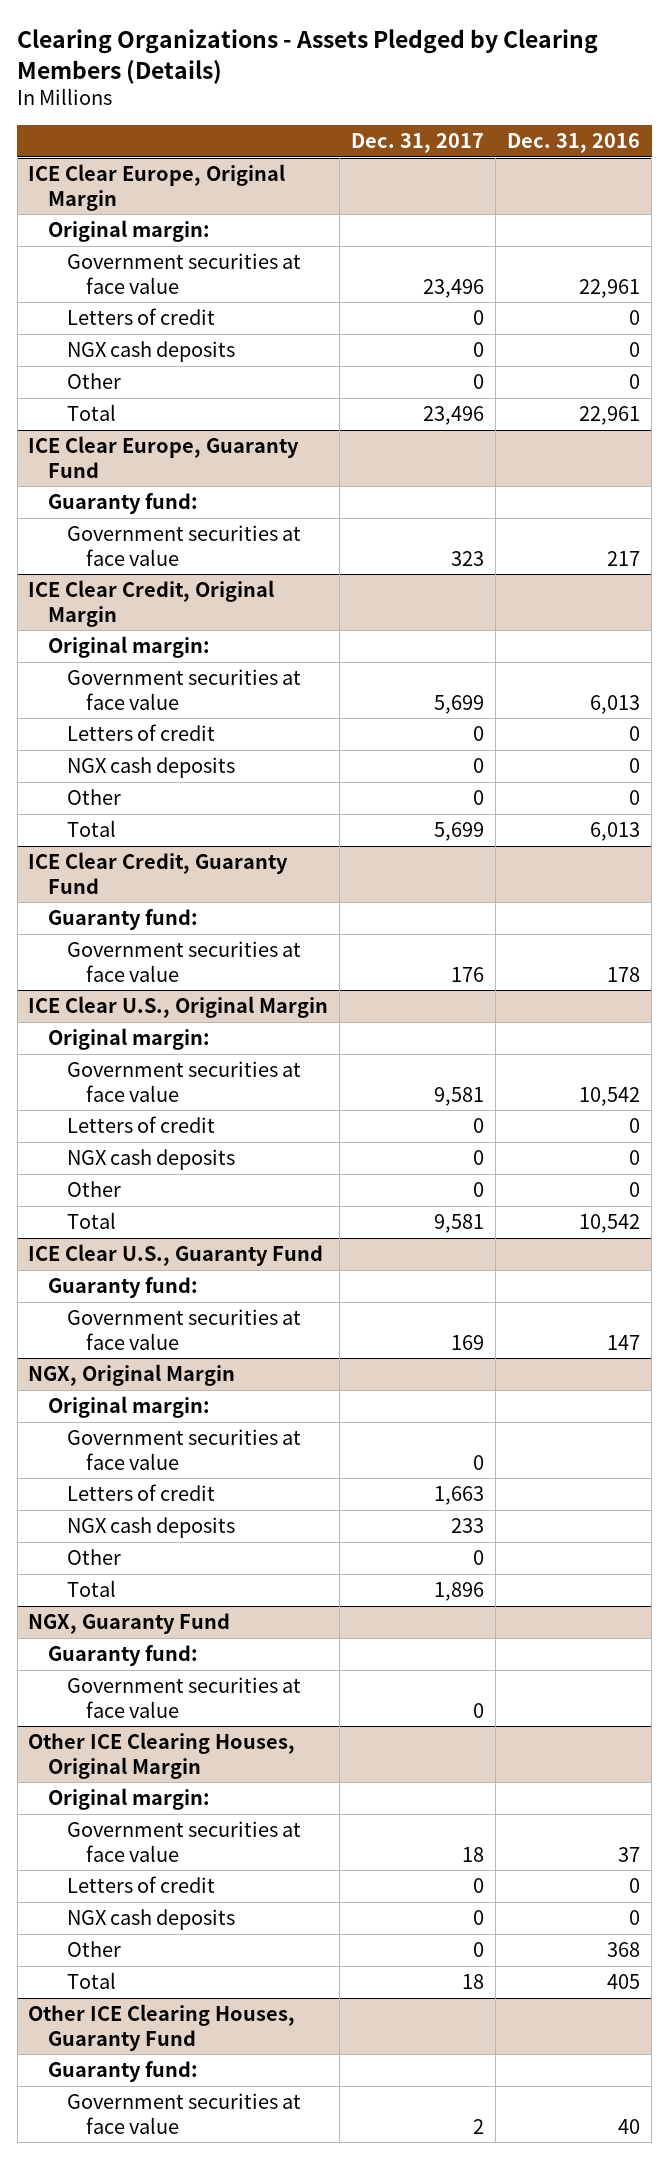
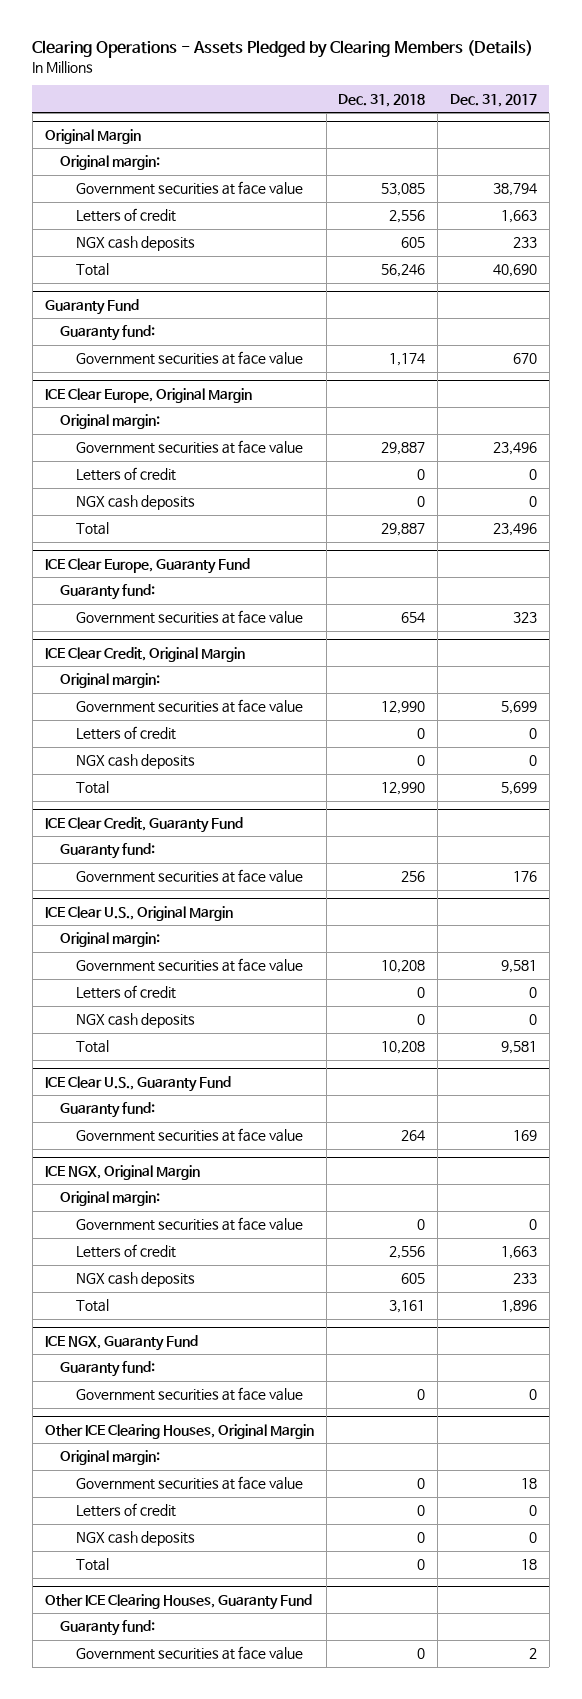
[17,28,599,84] Clearing Organizations - Assets Pledged by Clearing Members (Details) -> [32,40,534,59] Clearing Operations - Assets Pledged by Clearing Members (Details)
[507,133,641,154] Dec. 31, 2016 -> none
none -> [338,93,426,107] Dec. 31, 2018
none -> [44,128,141,144] Original Margin
none -> [60,155,161,171] Original margin:
none -> [75,181,303,196] Government securities at face value
none -> [75,208,176,223] Letters of credit
none -> [75,236,195,252] NGX cash deposits
none -> [75,263,109,277] Total
none -> [44,298,139,315] Guaranty Fund
none -> [60,325,156,342] Guaranty fund:
none -> [75,351,303,366] Government securities at face value
[66,372,121,389] Other -> none
[66,788,121,805] Other -> none
[66,1180,121,1197] Other -> none
[28,1363,236,1386] NGX, Original Margin -> [44,1164,200,1180] ICE NGX, Original Margin
[66,1548,121,1565] Other -> none
[28,1612,231,1634] NGX, Guaranty Fund -> [44,1334,198,1351] ICE NGX, Guaranty Fund
[66,1940,121,1957] Other -> none

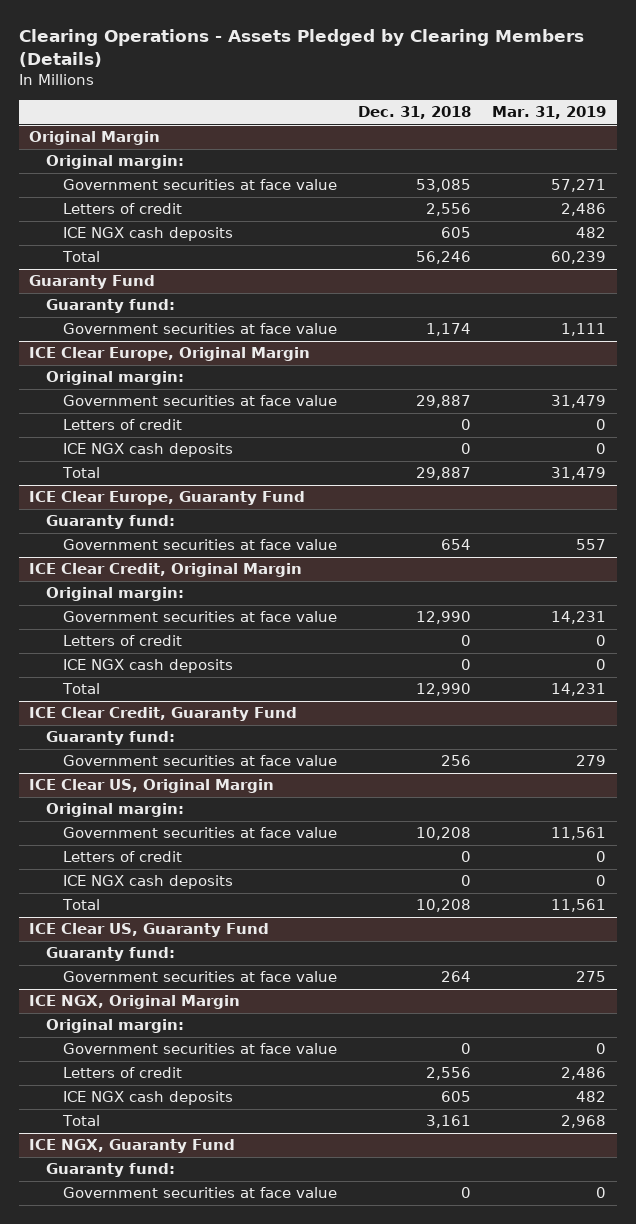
[449,93,537,107] Dec. 31, 2017 -> none
none -> [492,105,607,119] Mar. 31, 2019
[75,236,195,252] NGX cash deposits -> [62,227,233,242] ICE NGX cash deposits
[75,495,195,511] NGX cash deposits -> [62,443,233,458] ICE NGX cash deposits
[75,754,195,770] NGX cash deposits -> [62,659,233,674] ICE NGX cash deposits
[44,905,233,921] ICE Clear U.S., Original Margin -> [29,779,275,794] ICE Clear US, Original Margin
[75,1013,195,1029] NGX cash deposits -> [62,875,233,890] ICE NGX cash deposits
[44,1075,231,1092] ICE Clear U.S., Guaranty Fund -> [29,923,270,938] ICE Clear US, Guaranty Fund
[75,1272,195,1288] NGX cash deposits -> [62,1091,233,1106] ICE NGX cash deposits
[44,1423,314,1439] Other ICE Clearing Houses, Original Margin -> none
[60,1450,161,1466] Original margin: -> none
[75,1476,303,1491] Government securities at face value -> none
[75,1503,176,1518] Letters of credit -> none
[75,1531,195,1547] NGX cash deposits -> none
[75,1558,109,1572] Total -> none
[44,1593,312,1610] Other ICE Clearing Houses, Guaranty Fund -> none
[60,1620,156,1637] Guaranty fund: -> none
[75,1646,303,1661] Government securities at face value -> none

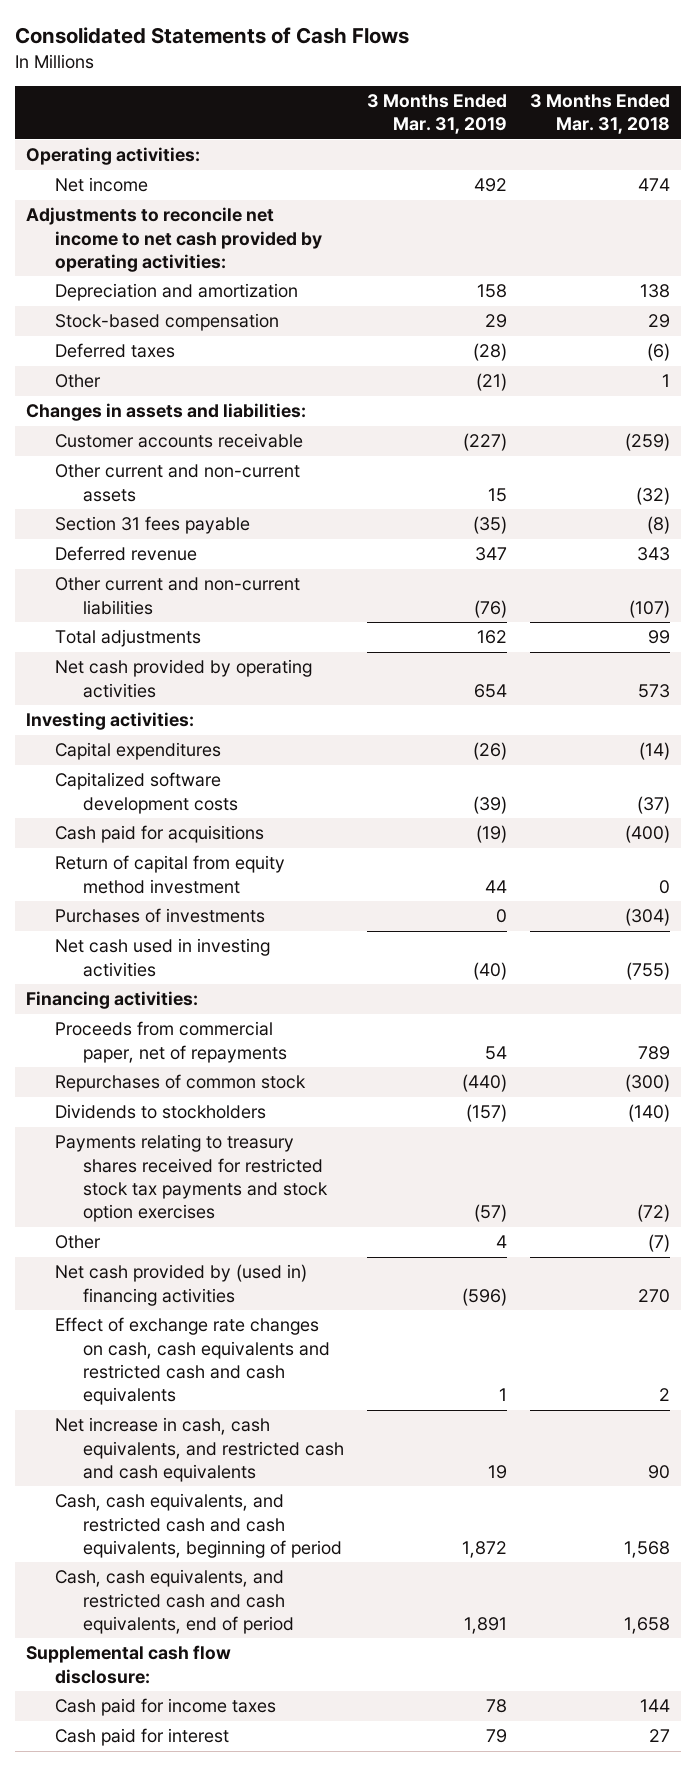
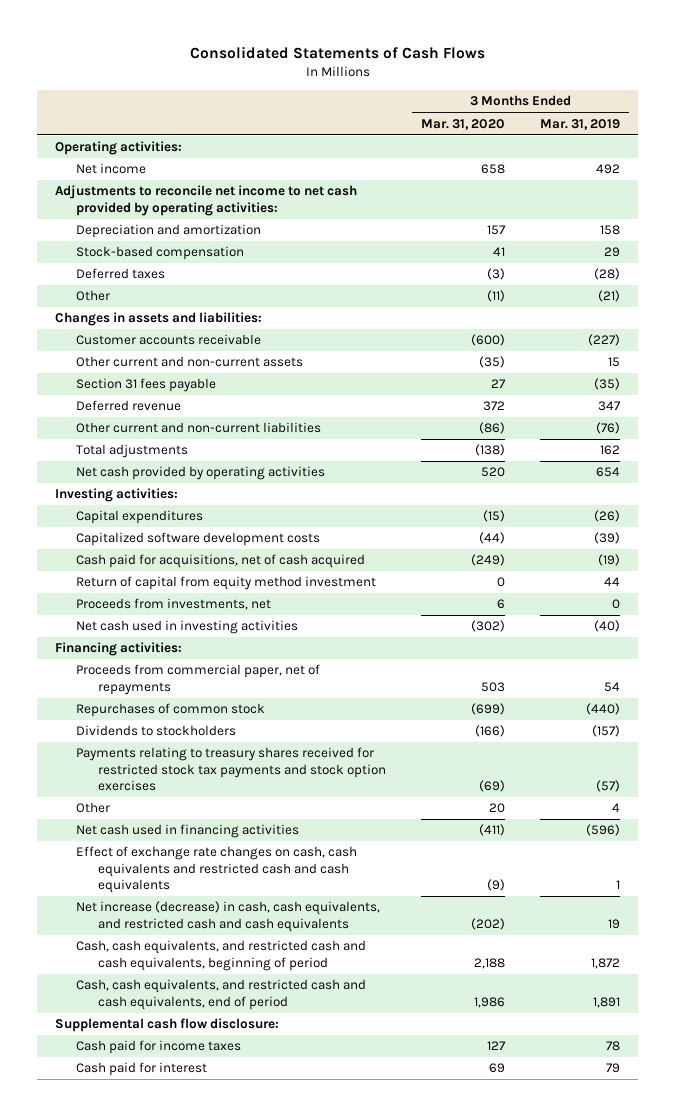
[529,94,670,135] 3 Months Ended Mar. 31, 2018 -> none
none -> [420,118,505,130] Mar. 31, 2020
[54,825,264,844] Cash paid for acquisitions -> [76,554,366,569] Cash paid for acquisitions, net of cash acquired
[54,908,265,924] Purchases of investments -> none
none -> [76,598,272,611] Proceeds from investments, net
[54,1264,307,1306] Net cash provided by (used in) financing activities -> [76,824,300,839] Net cash used in financing activities
[54,1417,344,1482] Net increase in cash, cash equivalents, and restricted cash and cash equivalents -> [76,901,381,932] Net increase (decrease) in cash, cash equivalents, and restricted cash and cash equivalents

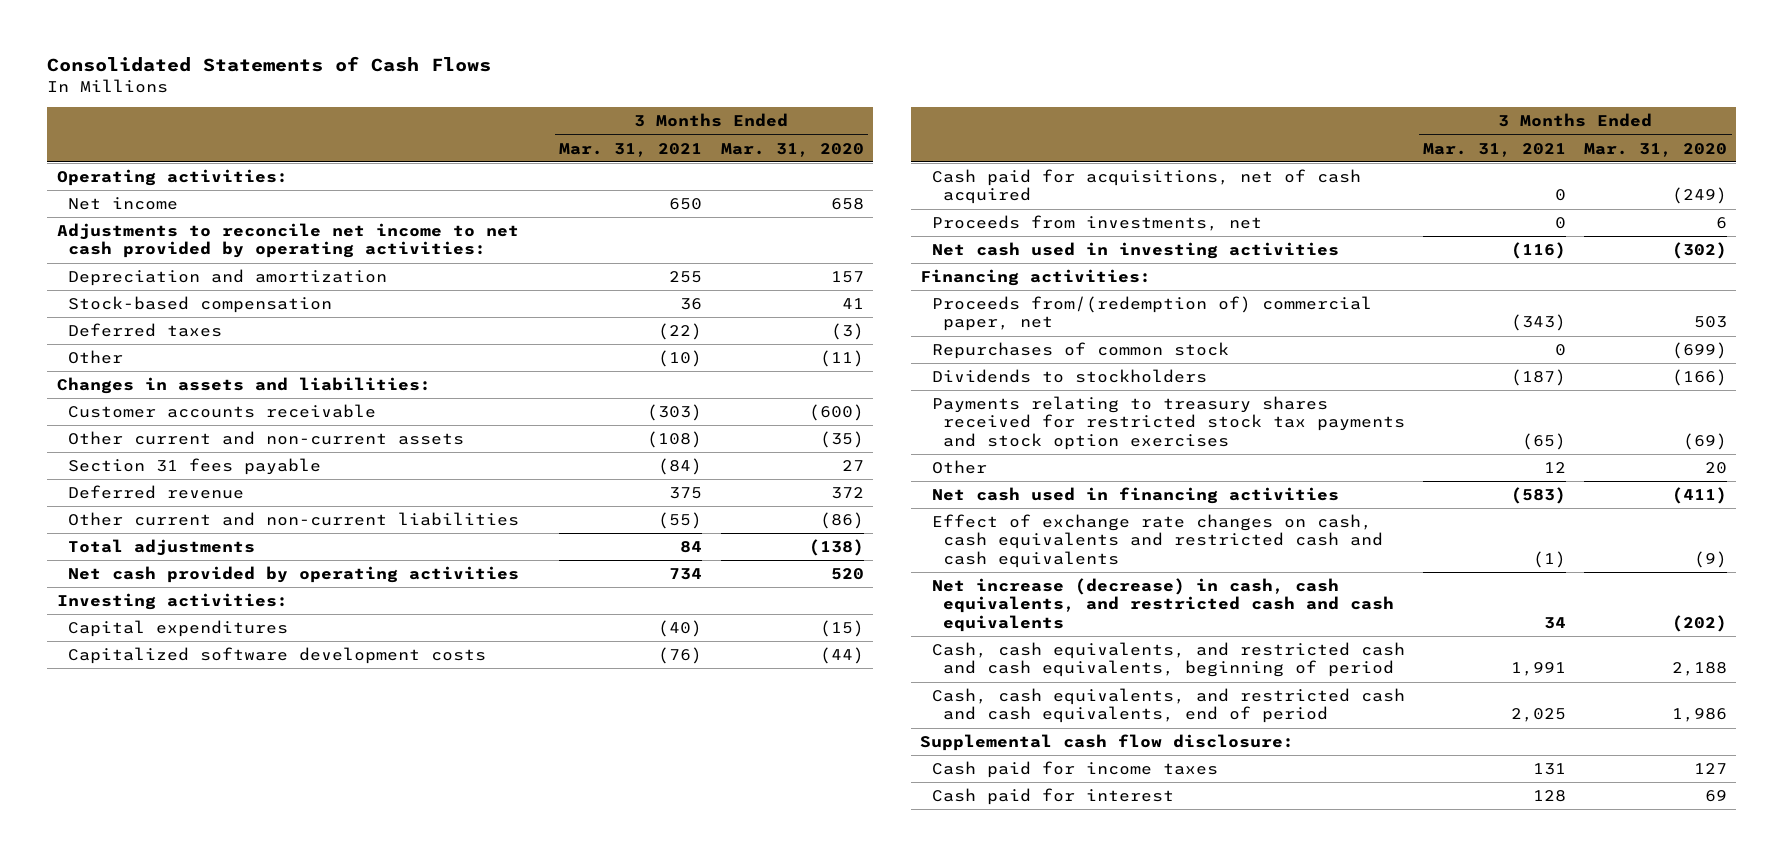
[540,118,621,130] Mar. 31, 2019 -> none
none -> [559,142,703,157] Mar. 31, 2021
[76,576,377,591] Return of capital from equity method investment -> none
[76,664,321,695] Proceeds from commercial paper, net of repayments -> [931,295,1372,332] Proceeds from/(redemption of) commercial paper, net

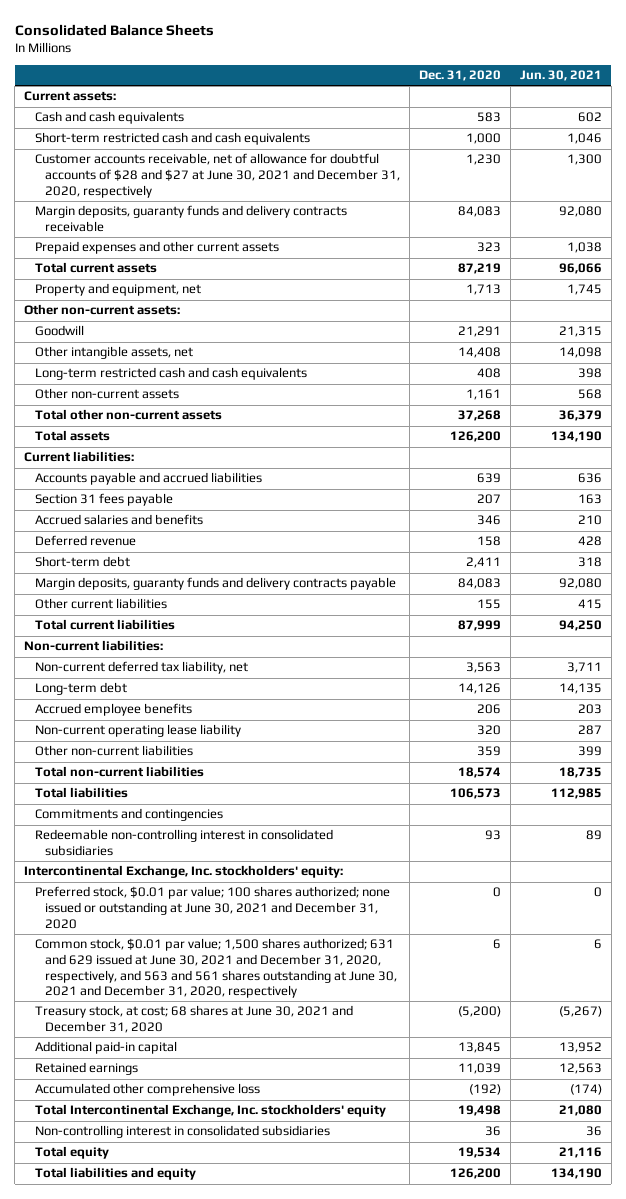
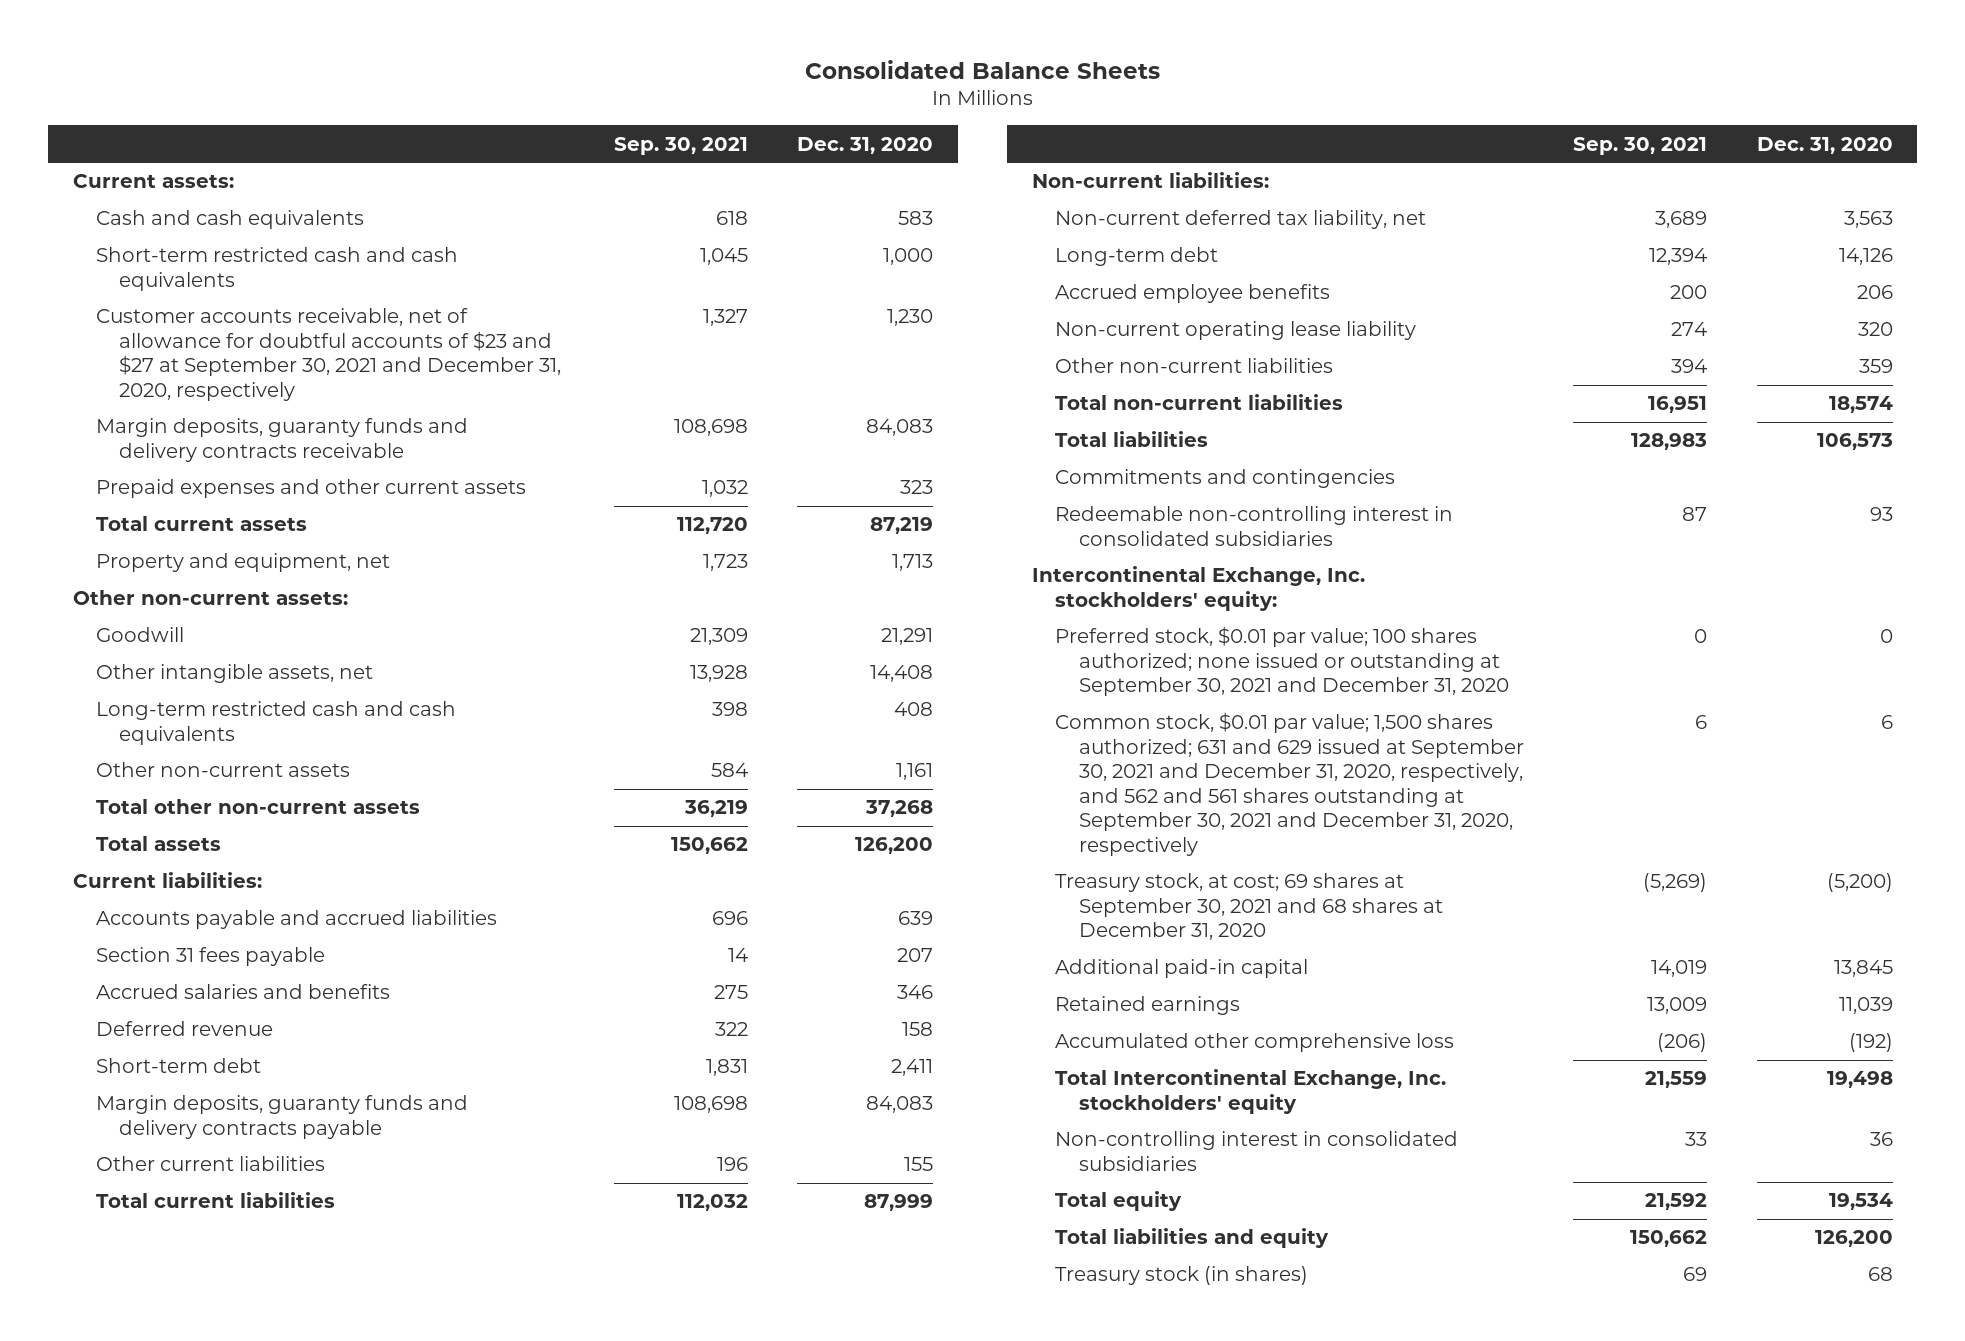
[519,70,602,82] Jun. 30, 2021 -> none
none -> [613,136,748,155] Sep. 30, 2021
[34,153,400,198] Customer accounts receivable, net of allowance for doubtful accounts of $28 and $27 at June 30, 2021 and December 31, 2020, respectively -> [95,308,562,401] Customer accounts receivable, net of allowance for doubtful accounts of $23 and $27 at September 30, 2021 and December 31, 2020, respectively
[34,886,390,929] Preferred stock, $0.01 par value; 100 shares authorized; none issued or outstanding at June 30, 2021 and December 31, 2020 -> [1055,626,1509,697] Preferred stock, $0.01 par value; 100 shares authorized; none issued or outstanding at September 30, 2021 and December 31, 2020
[34,938,397,999] Common stock, $0.01 par value; 1,500 shares authorized; 631 and 629 issued at June 30, 2021 and December 31, 2020, respectively, and 563 and 561 shares outstanding at June 30, 2021 and December 31, 2020, respectively -> [1055,712,1524,856] Common stock, $0.01 par value; 1,500 shares authorized; 631 and 629 issued at September 30, 2021 and December 31, 2020, respectively, and 562 and 561 shares outstanding at September 30, 2021 and December 31, 2020, respectively
[34,1005,353,1034] Treasury stock, at cost; 68 shares at June 30, 2021 and December 31, 2020 -> [1055,873,1443,941] Treasury stock, at cost; 69 shares at September 30, 2021 and 68 shares at December 31, 2020
none -> [1055,1266,1309,1286] Treasury stock (in shares)

